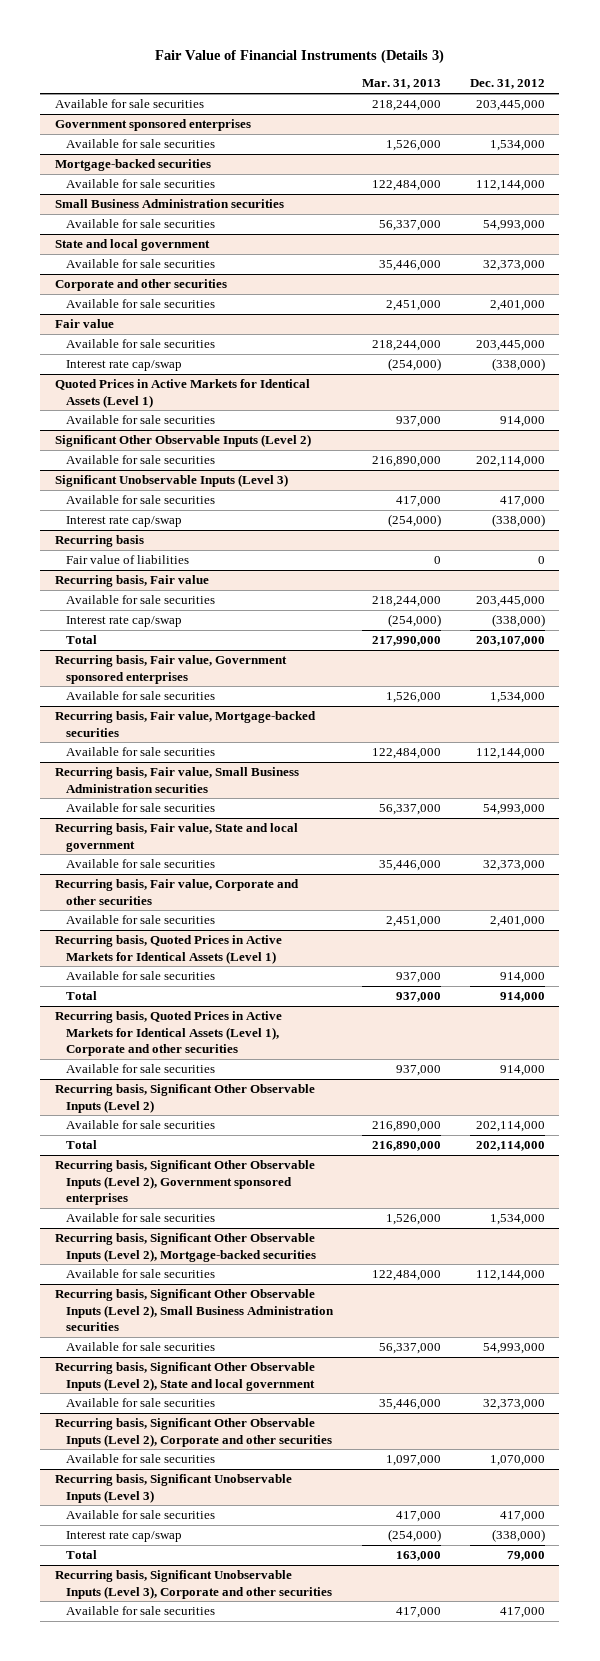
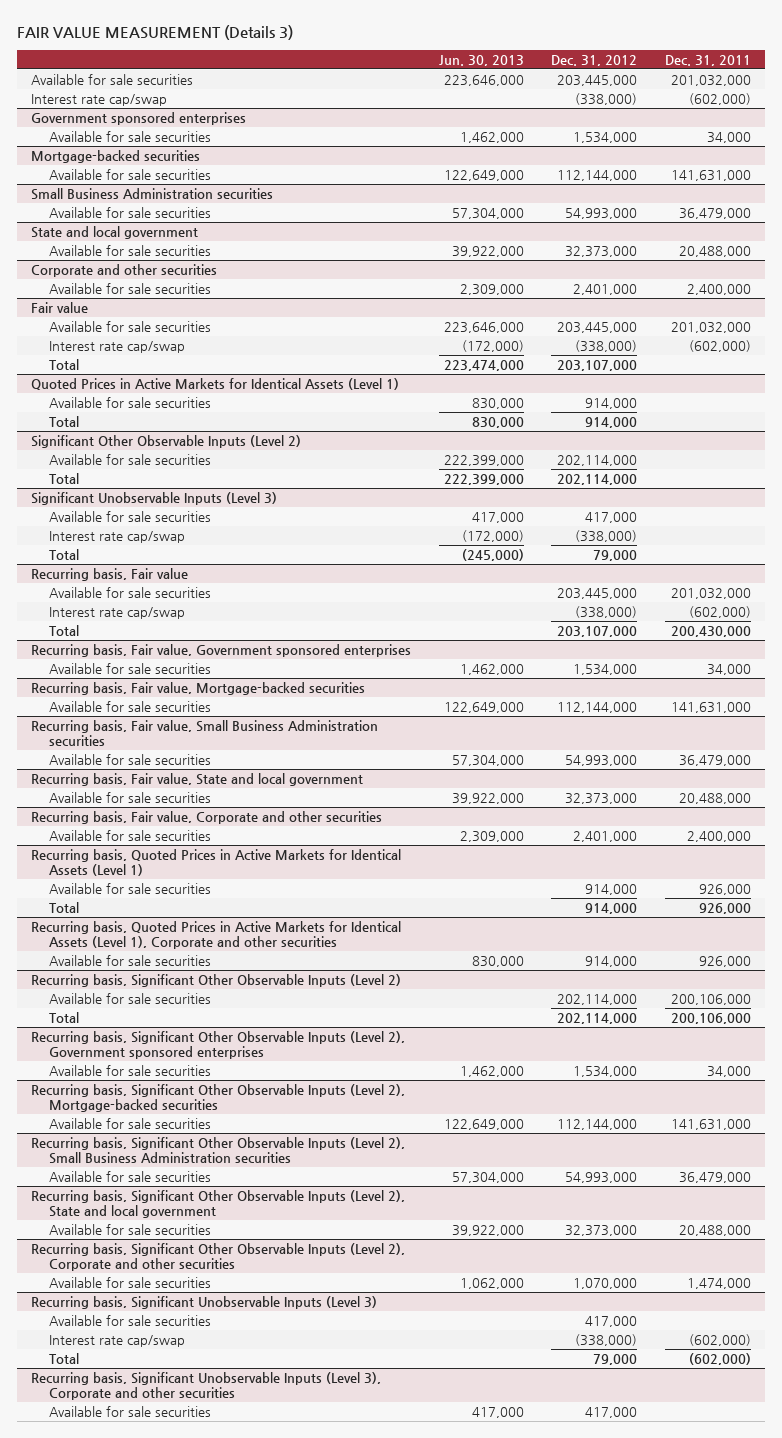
[154,49,444,65] Fair Value of Financial Instruments (Details 3) -> [16,24,293,40] FAIR VALUE MEASUREMENT (Details 3)
[361,79,441,90] Mar. 31, 2013 -> none
none -> [438,54,524,66] Jun. 30, 2013
none -> [665,54,752,66] Dec. 31, 2011
none -> [30,93,167,106] Interest rate cap/swap
none -> [48,358,79,370] Total
none -> [48,415,79,427] Total
none -> [48,472,79,484] Total
[54,535,144,548] Recurring basis -> none
[65,555,189,565] Fair value of liabilities -> none
none -> [48,548,79,560] Total

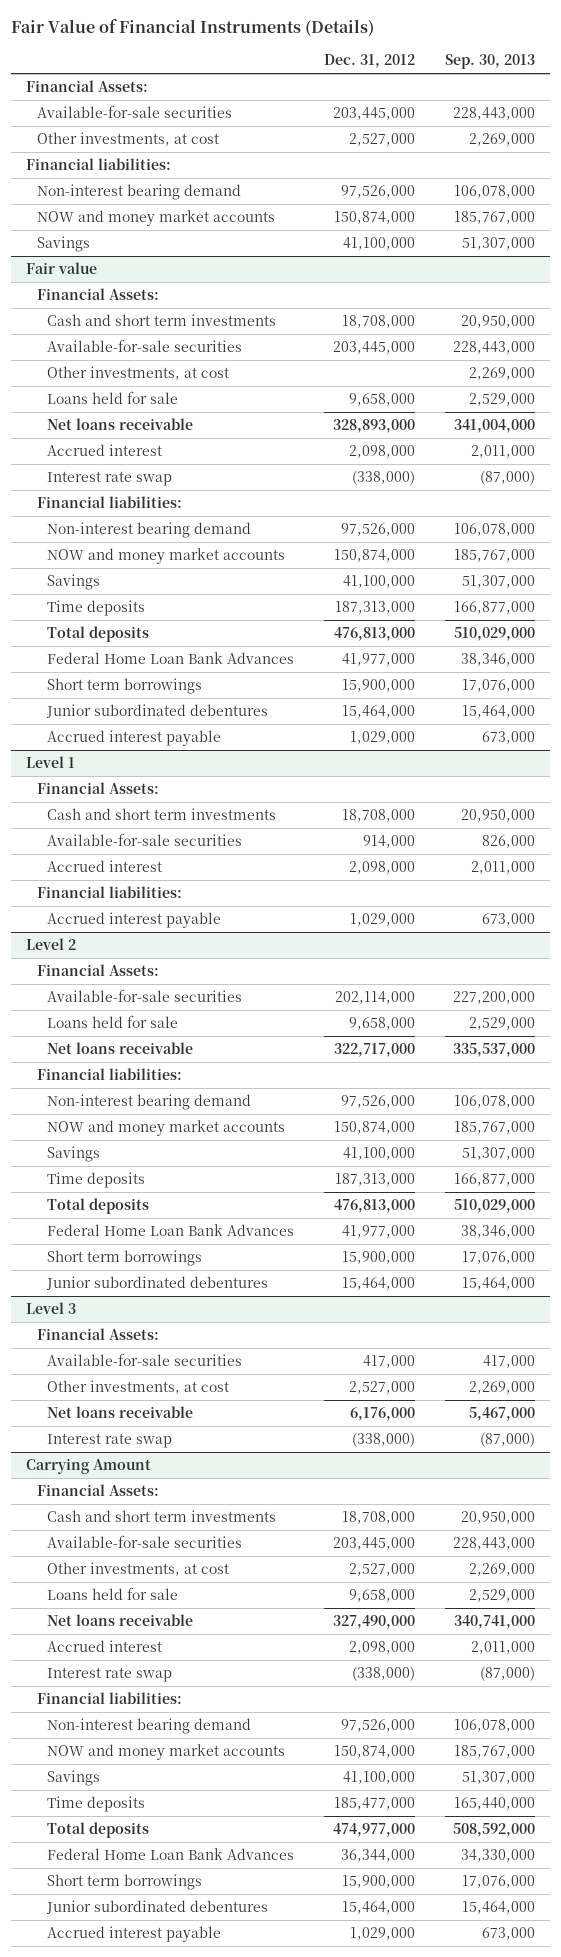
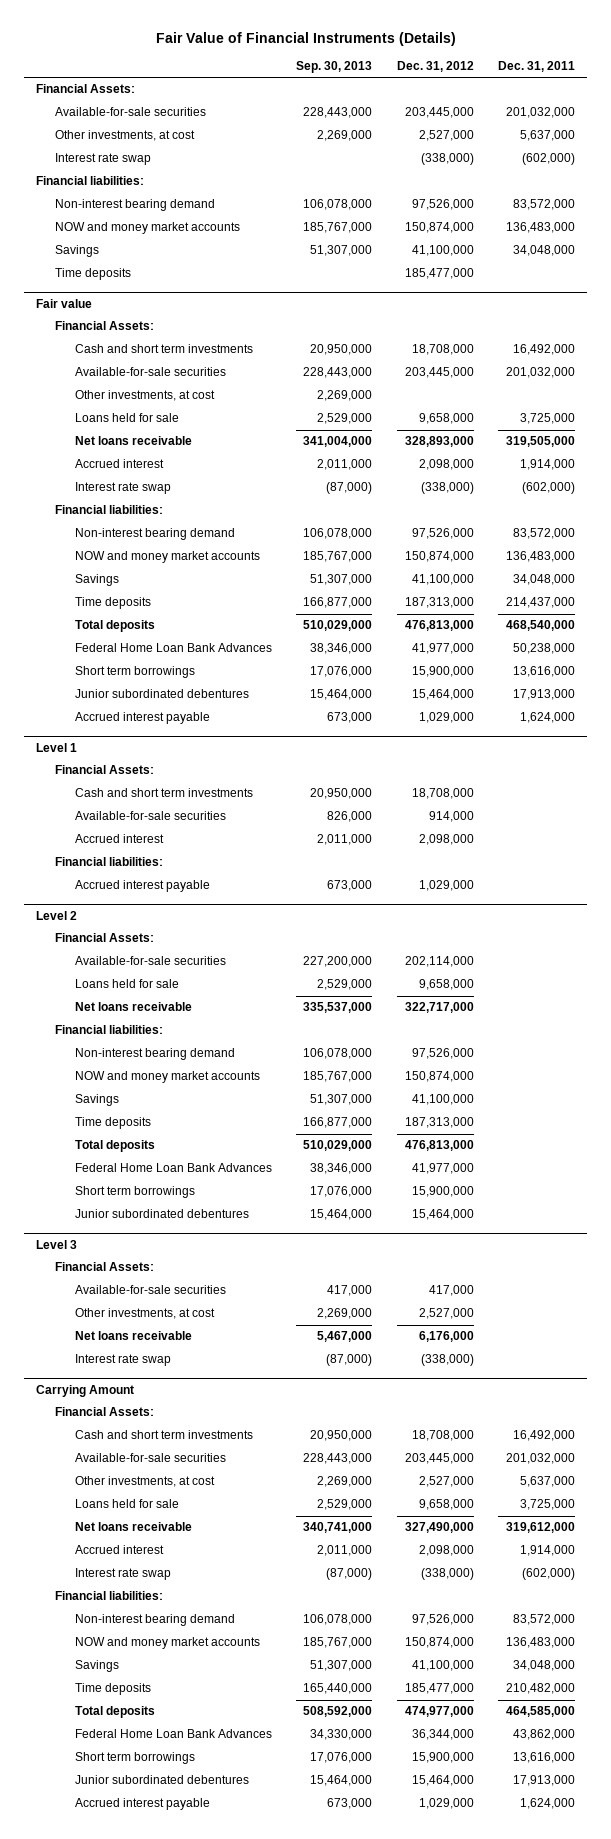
none -> [498,60,576,72] Dec. 31, 2011
none -> [55,153,152,166] Interest rate swap
none -> [55,268,132,281] Time deposits

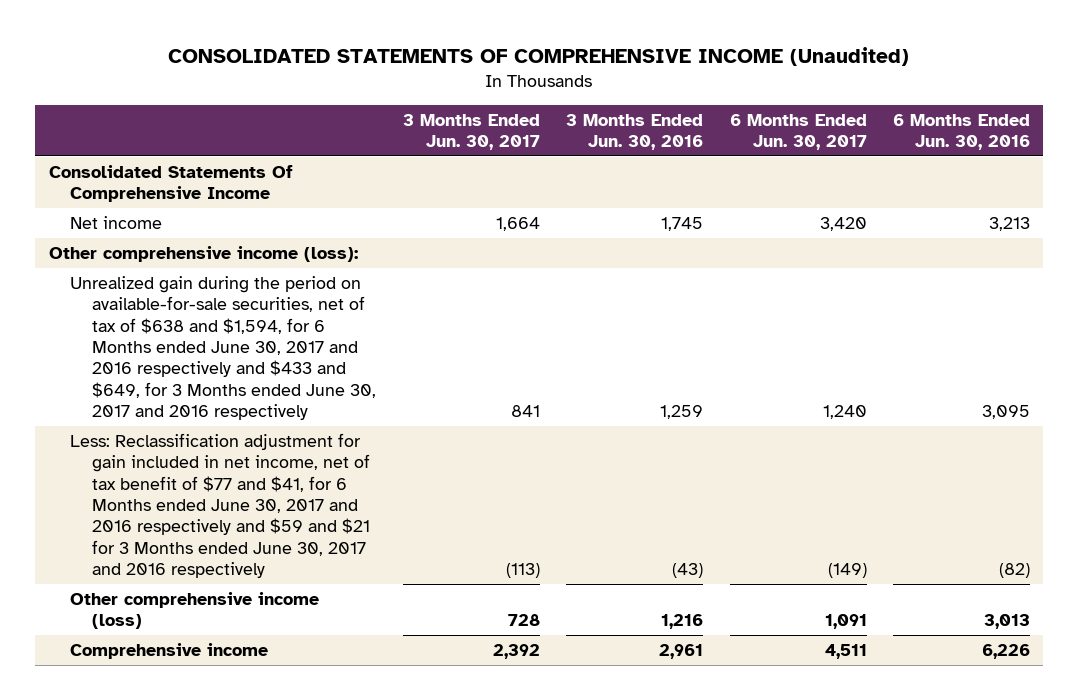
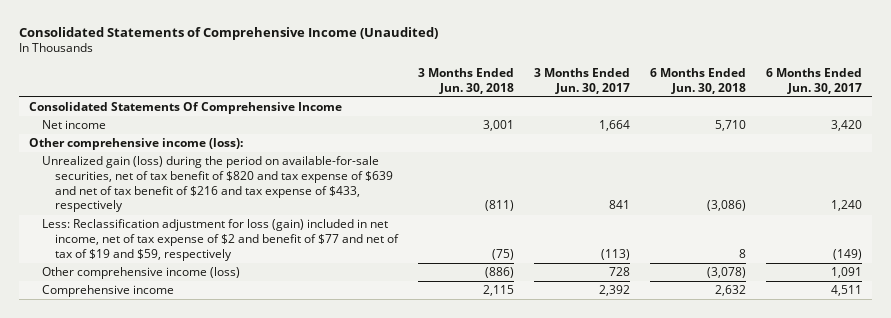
[168,46,910,66] CONSOLIDATED STATEMENTS OF COMPREHENSIVE INCOME (Unaudited) -> [19,26,439,40] Consolidated Statements of Comprehensive Income (Unaudited)
[566,113,704,150] 3 Months Ended Jun. 30, 2016 -> none
[892,113,1030,150] 6 Months Ended Jun. 30, 2016 -> none
none -> [417,67,514,94] 3 Months Ended Jun. 30, 2018
none -> [649,67,746,94] 6 Months Ended Jun. 30, 2018
[70,275,377,421] Unrealized gain during the period on available-for-sale securities, net of tax of $638 and $1,594, for 6 Months ended June 30, 2017 and 2016 respectively and $433 and $649, for 3 Months ended June 30, 2017 and 2016 respectively -> [41,156,393,213] Unrealized gain (loss) during the period on available-for-sale securities, net of tax benefit of $820 and tax expense of $639 and net of tax benefit of $216 and tax expense of $433, respectively
[70,432,371,579] Less: Reclassification adjustment for gain included in net income, net of tax benefit of $77 and $41, for 6 Months ended June 30, 2017 and 2016 respectively and $59 and $21 for 3 Months ended June 30, 2017 and 2016 respectively -> [41,219,399,261] Less: Reclassification adjustment for loss (gain) included in net income, net of tax expense of $2 and benefit of $77 and net of tax of $19 and $59, respectively

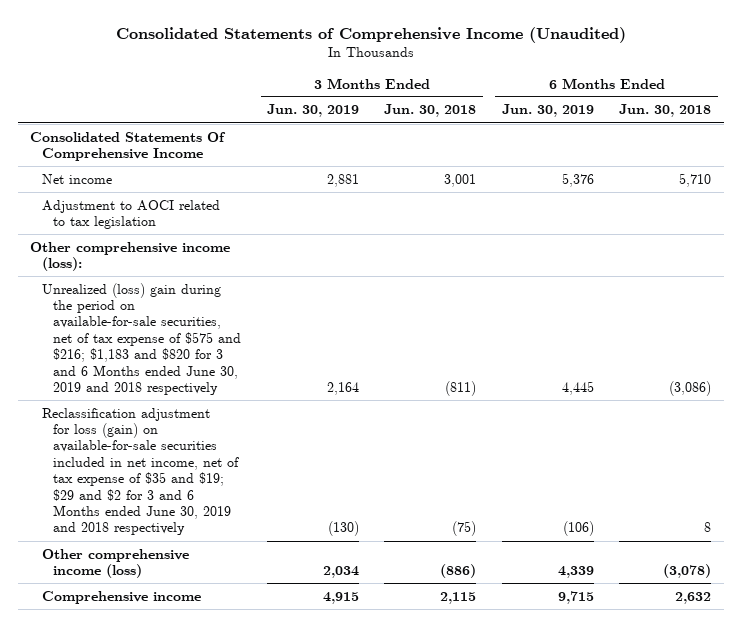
[533,67,630,94] 3 Months Ended Jun. 30, 2017 -> none
[765,67,862,94] 6 Months Ended Jun. 30, 2017 -> none
none -> [266,104,359,118] Jun. 30, 2019
none -> [501,104,594,118] Jun. 30, 2019
none -> [41,199,220,230] Adjustment to AOCI related to tax legislation
[41,156,393,213] Unrealized gain (loss) during the period on available-for-sale securities, net of tax benefit of $820 and tax expense of $639 and net of tax benefit of $216 and tax expense of $433, respectively -> [41,282,242,395] Unrealized (loss) gain during the period on available-for-sale securities, net of tax expense of $575 and $216; $1,183 and $820 for 3 and 6 Months ended June 30, 2019 and 2018 respectively
[41,219,399,261] Less: Reclassification adjustment for loss (gain) included in net income, net of tax expense of $2 and benefit of $77 and net of tax of $19 and $59, respectively -> [41,407,240,536] Reclassification adjustment for loss (gain) on available-for-sale securities included in net income, net of tax expense of $35 and $19; $29 and $2 for 3 and 6 Months ended June 30, 2019 and 2018 respectively

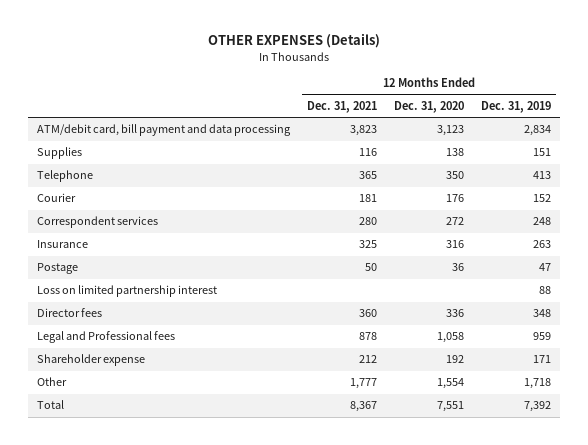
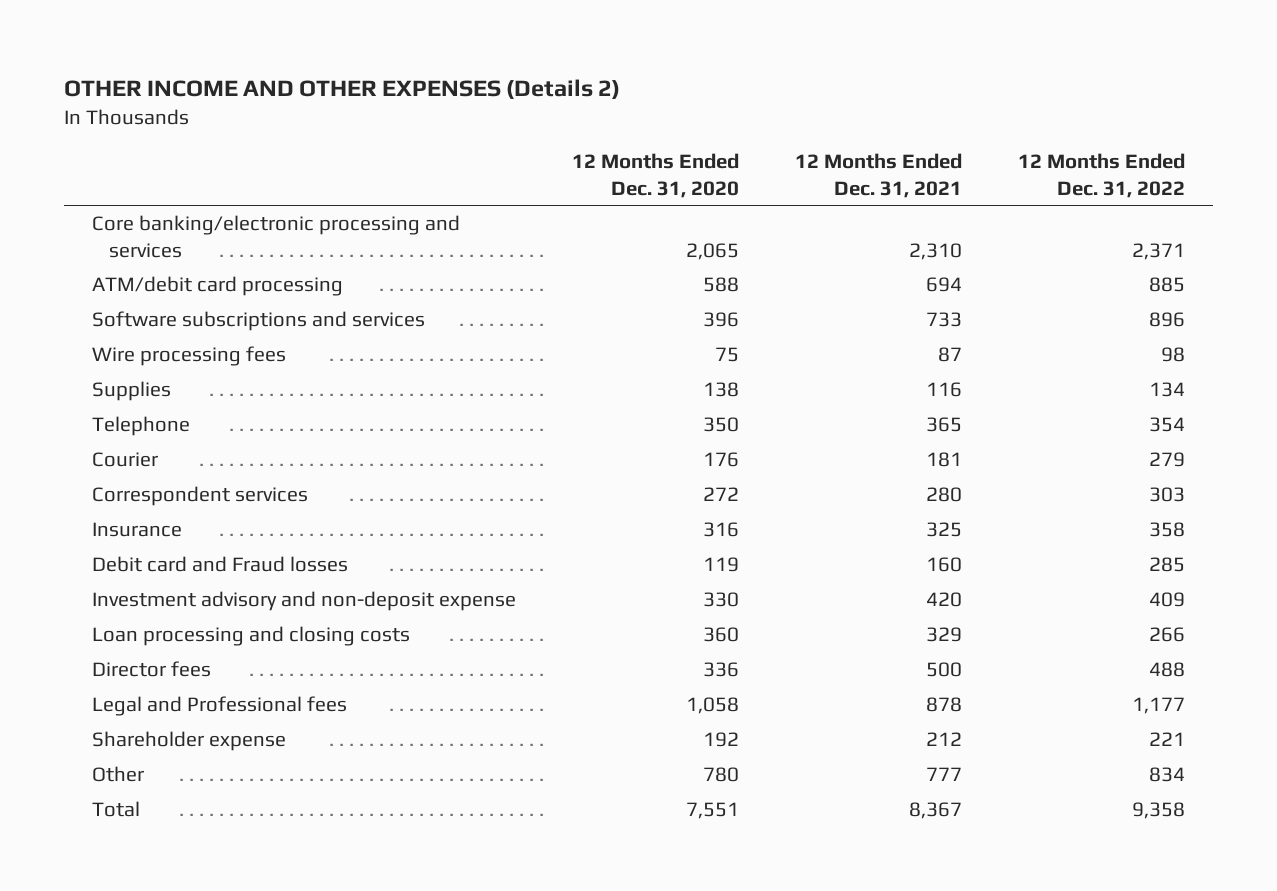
[207,33,380,49] OTHER EXPENSES (Details) -> [63,78,620,99] OTHER INCOME AND OTHER EXPENSES (Details 2)
[481,101,552,114] Dec. 31, 2019 -> none
none -> [1018,153,1186,198] 12 Months Ended Dec. 31, 2022
none -> [91,215,460,258] Core banking/electronic processing and services
[36,124,291,137] ATM/debit card, bill payment and data processing -> [91,276,343,297] ATM/debit card processing
[349,125,377,137] 3,823 -> [926,277,963,293] 694
[437,125,465,137] 3,123 -> [703,277,740,293] 588
none -> [91,311,425,332] Software subscriptions and services
none -> [91,346,286,367] Wire processing fees
[36,263,78,275] Postage -> none
[36,285,217,298] Loss on limited partnership interest -> none
none -> [91,556,348,573] Debit card and Fraud losses
none -> [91,591,516,612] Investment advisory and non-deposit expense
none -> [91,626,410,647] Loan processing and closing costs
[358,309,377,318] 360 -> [926,662,963,678] 500
[349,378,377,390] 1,777 -> [926,767,963,782] 777
[437,378,465,390] 1,554 -> [703,767,740,783] 780

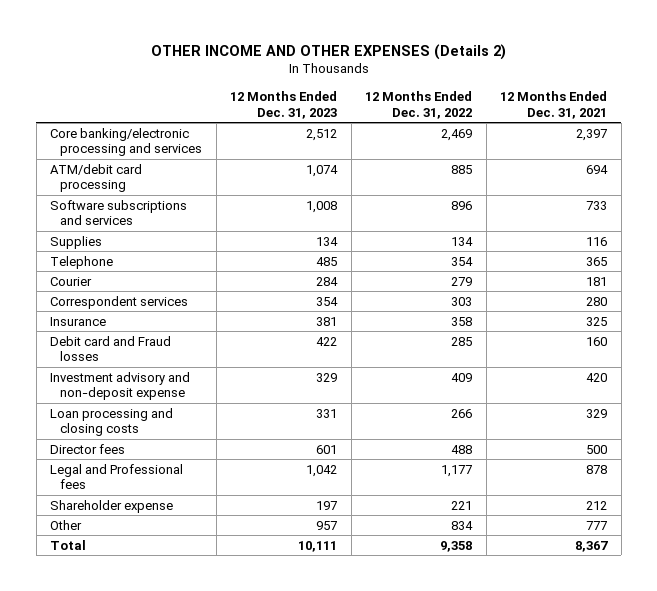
[572,153,740,198] 12 Months Ended Dec. 31, 2020 -> none
none -> [230,90,338,119] 12 Months Ended Dec. 31, 2023
[909,242,963,260] 2,310 -> [576,128,608,141] 2,397
[1132,242,1186,260] 2,371 -> [441,128,473,141] 2,469
[91,346,286,367] Wire processing fees -> none

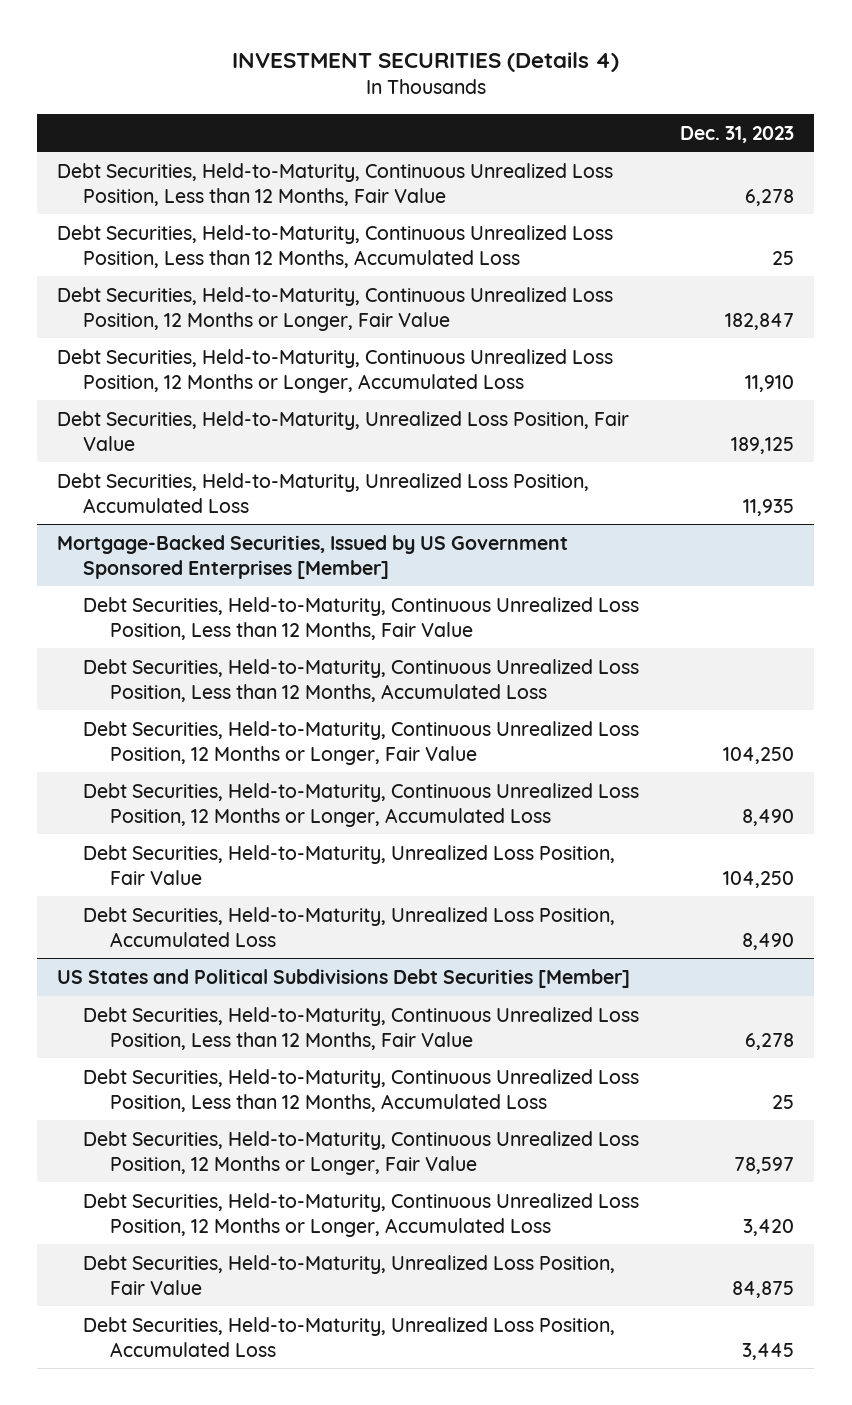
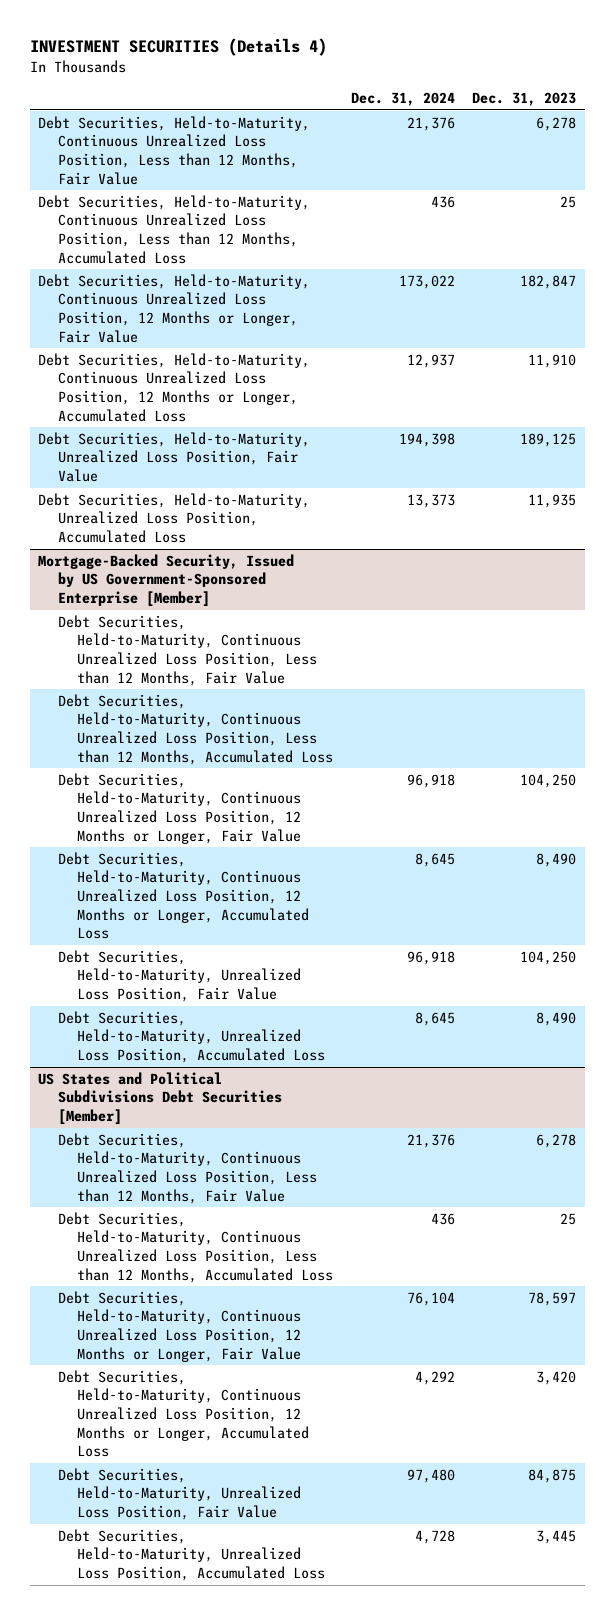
none -> [350,91,455,106] Dec. 31, 2024
[57,534,569,579] Mortgage-Backed Securities, Issued by US Government Sponsored Enterprises [Member] -> [38,553,295,608] Mortgage-Backed Security, Issued by US Government-Sponsored Enterprise [Member]

